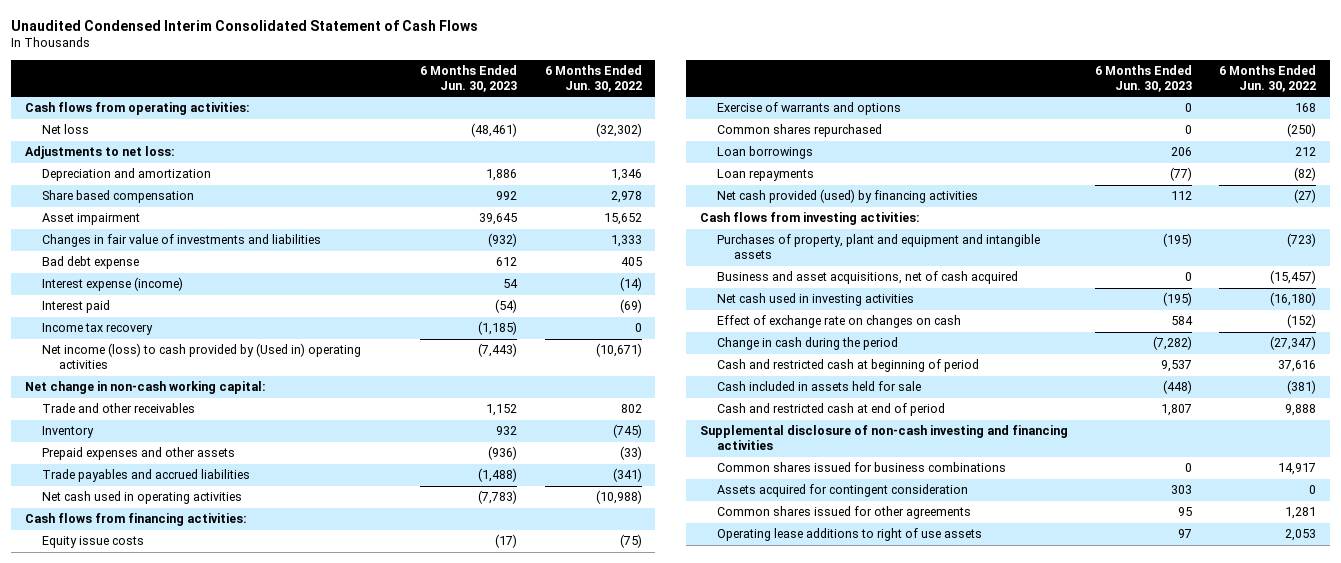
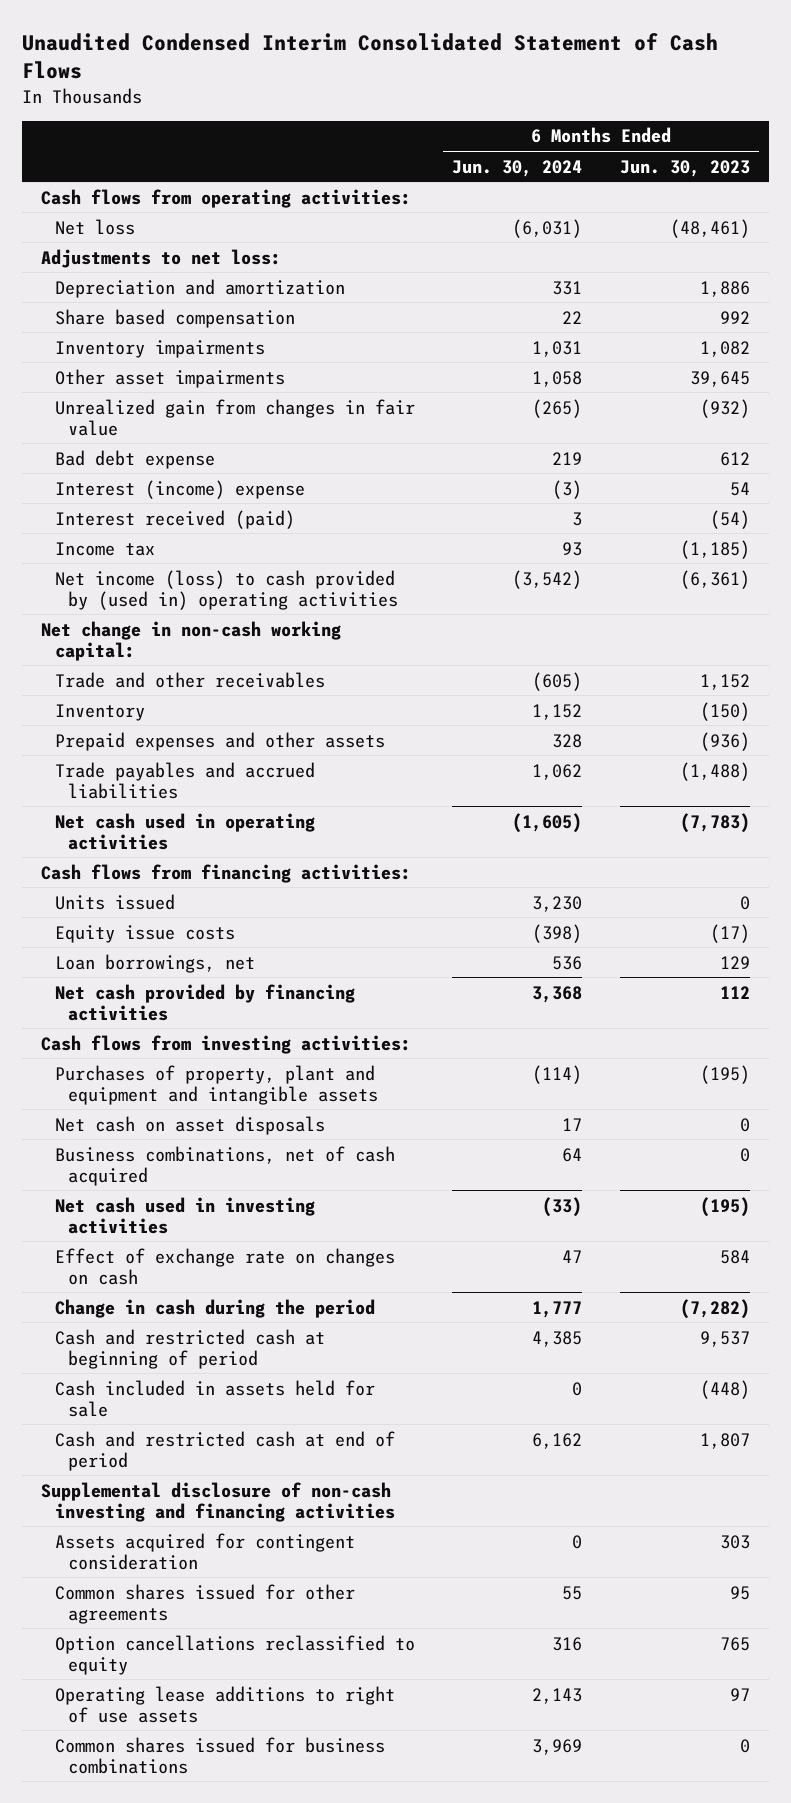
[544,64,642,92] 6 Months Ended Jun. 30, 2022 -> none
none -> [452,159,583,177] Jun. 30, 2024
none -> [54,339,265,358] Inventory impairments
[41,213,140,226] Asset impairment -> [54,368,285,388] Other asset impairments
[41,234,321,248] Changes in fair value of investments and liabilities -> [54,398,415,436] Unrealized gain from changes in fair value
[41,277,183,292] Interest expense (income) -> [54,479,305,499] Interest (income) expense
[41,300,110,314] Interest paid -> [54,509,295,529] Interest received (paid)
[41,323,153,336] Income tax recovery -> [54,541,155,556] Income tax
[41,343,361,370] Net income (loss) to cash provided by (Used in) operating activities -> [54,569,399,610] Net income (loss) to cash provided by (used in) operating activities
[478,343,518,358] (7,443) -> [679,569,750,589] (6,361)
[496,426,518,436] 932 -> [699,701,750,721] (150)
none -> [54,893,175,910] Units issued
[716,102,901,116] Exercise of warrants and options -> none
[716,124,882,138] Common shares repurchased -> none
[716,169,814,182] Loan repayments -> none
[716,146,813,160] Loan borrowings -> [54,953,255,973] Loan borrowings, net
[1171,147,1193,157] 206 -> [719,955,750,969] 129
[716,189,978,204] Net cash provided (used) by financing activities -> [54,983,355,1021] Net cash provided by financing activities
none -> [54,1115,325,1135] Net cash on asset disposals
[716,271,1018,285] Business and asset acquisitions, net of cash acquired -> [54,1145,395,1186] Business combinations, net of cash acquired
none -> [54,1634,415,1675] Option cancellations reclassified to equity
[716,462,1006,473] Common shares issued for business combinations -> [54,1736,385,1774] Common shares issued for business combinations

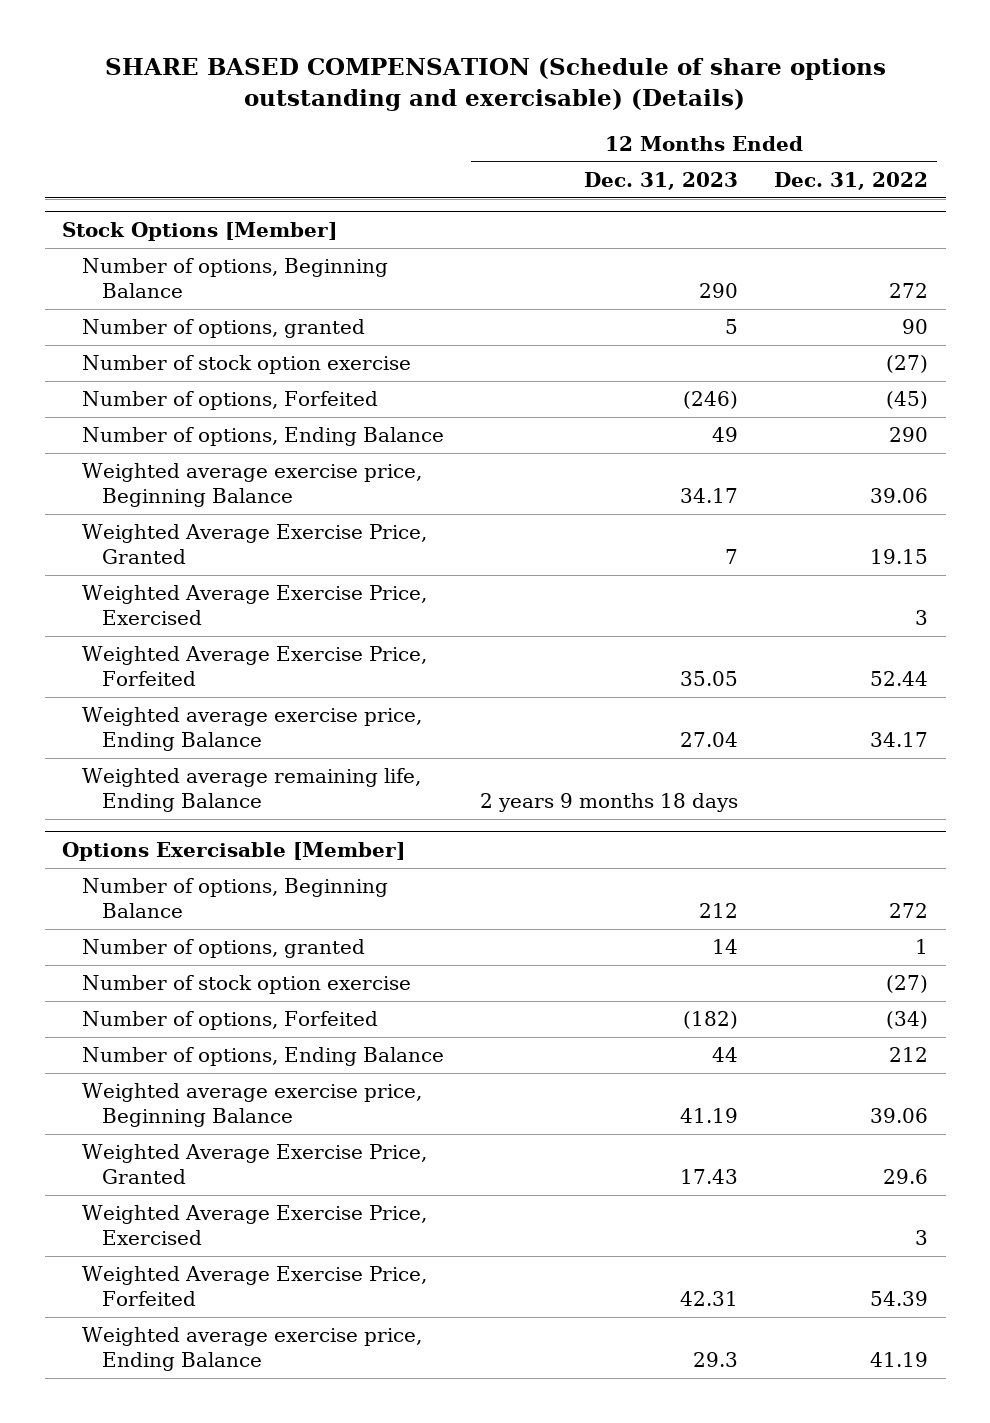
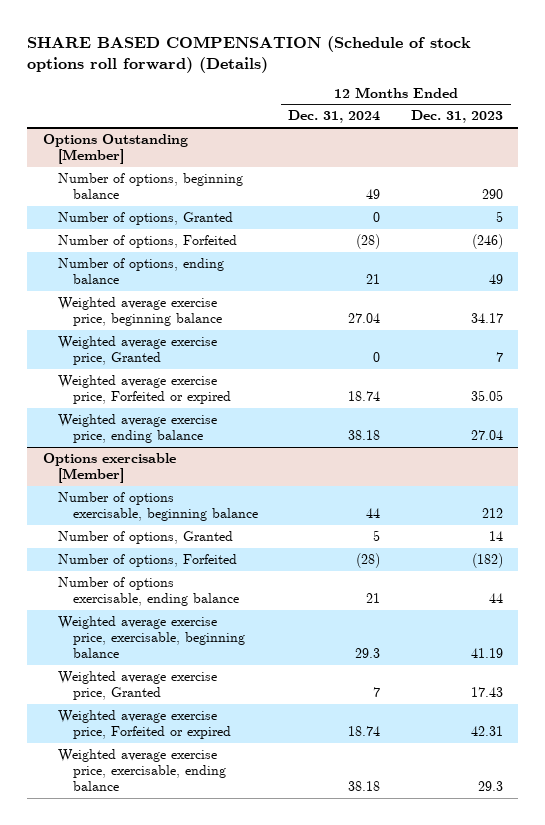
[105,58,887,111] SHARE BASED COMPENSATION (Schedule of share options outstanding and exercisable) (Details) -> [27,35,472,73] SHARE BASED COMPENSATION (Schedule of stock options roll forward) (Details)
[773,171,928,190] Dec. 31, 2022 -> none
none -> [288,110,381,124] Dec. 31, 2024
[82,355,412,375] Number of stock option exercise -> none
[62,221,338,241] Stock Options [Member] -> [42,133,188,165] Options Outstanding [Member]
[82,258,389,299] Number of options, Beginning Balance -> [57,172,243,200] Number of options, beginning balance
[82,319,366,339] Number of options, granted -> [57,211,233,225] Number of options, Granted
[82,585,428,626] Weighted Average Exercise Price, Exercised -> none
[82,768,422,813] Weighted average remaining life, Ending Balance -> none
[82,975,412,995] Number of stock option exercise -> none
[82,427,445,447] Number of options, Ending Balance -> [57,257,224,285] Number of options, ending balance
[82,463,423,508] Weighted average exercise price, Beginning Balance -> [57,296,222,327] Weighted average exercise price, beginning balance
[82,524,428,565] Weighted Average Exercise Price, Granted -> [57,335,217,366] Weighted average exercise price, Granted
[82,646,428,687] Weighted Average Exercise Price, Forfeited -> [57,374,231,405] Weighted average exercise price, Forfeited or expired
[82,707,423,752] Weighted average exercise price, Ending Balance -> [57,413,217,444] Weighted average exercise price, ending balance
[62,841,406,861] Options Exercisable [Member] -> [42,452,176,484] Options exercisable [Member]
[82,878,389,919] Number of options, Beginning Balance -> [57,491,258,522] Number of options exercisable, beginning balance
[82,939,366,959] Number of options, granted -> [57,530,233,544] Number of options, Granted
[82,1205,428,1246] Weighted Average Exercise Price, Exercised -> none
[82,1047,445,1067] Number of options, Ending Balance -> [57,576,239,607] Number of options exercisable, ending balance
[82,1083,423,1128] Weighted average exercise price, Beginning Balance -> [57,615,245,659] Weighted average exercise price, exercisable, beginning balance
[82,1144,428,1185] Weighted Average Exercise Price, Granted -> [57,670,217,701] Weighted average exercise price, Granted
[82,1266,428,1307] Weighted Average Exercise Price, Forfeited -> [57,709,231,740] Weighted average exercise price, Forfeited or expired
[82,1327,423,1372] Weighted average exercise price, Ending Balance -> [57,748,226,792] Weighted average exercise price, exercisable, ending balance

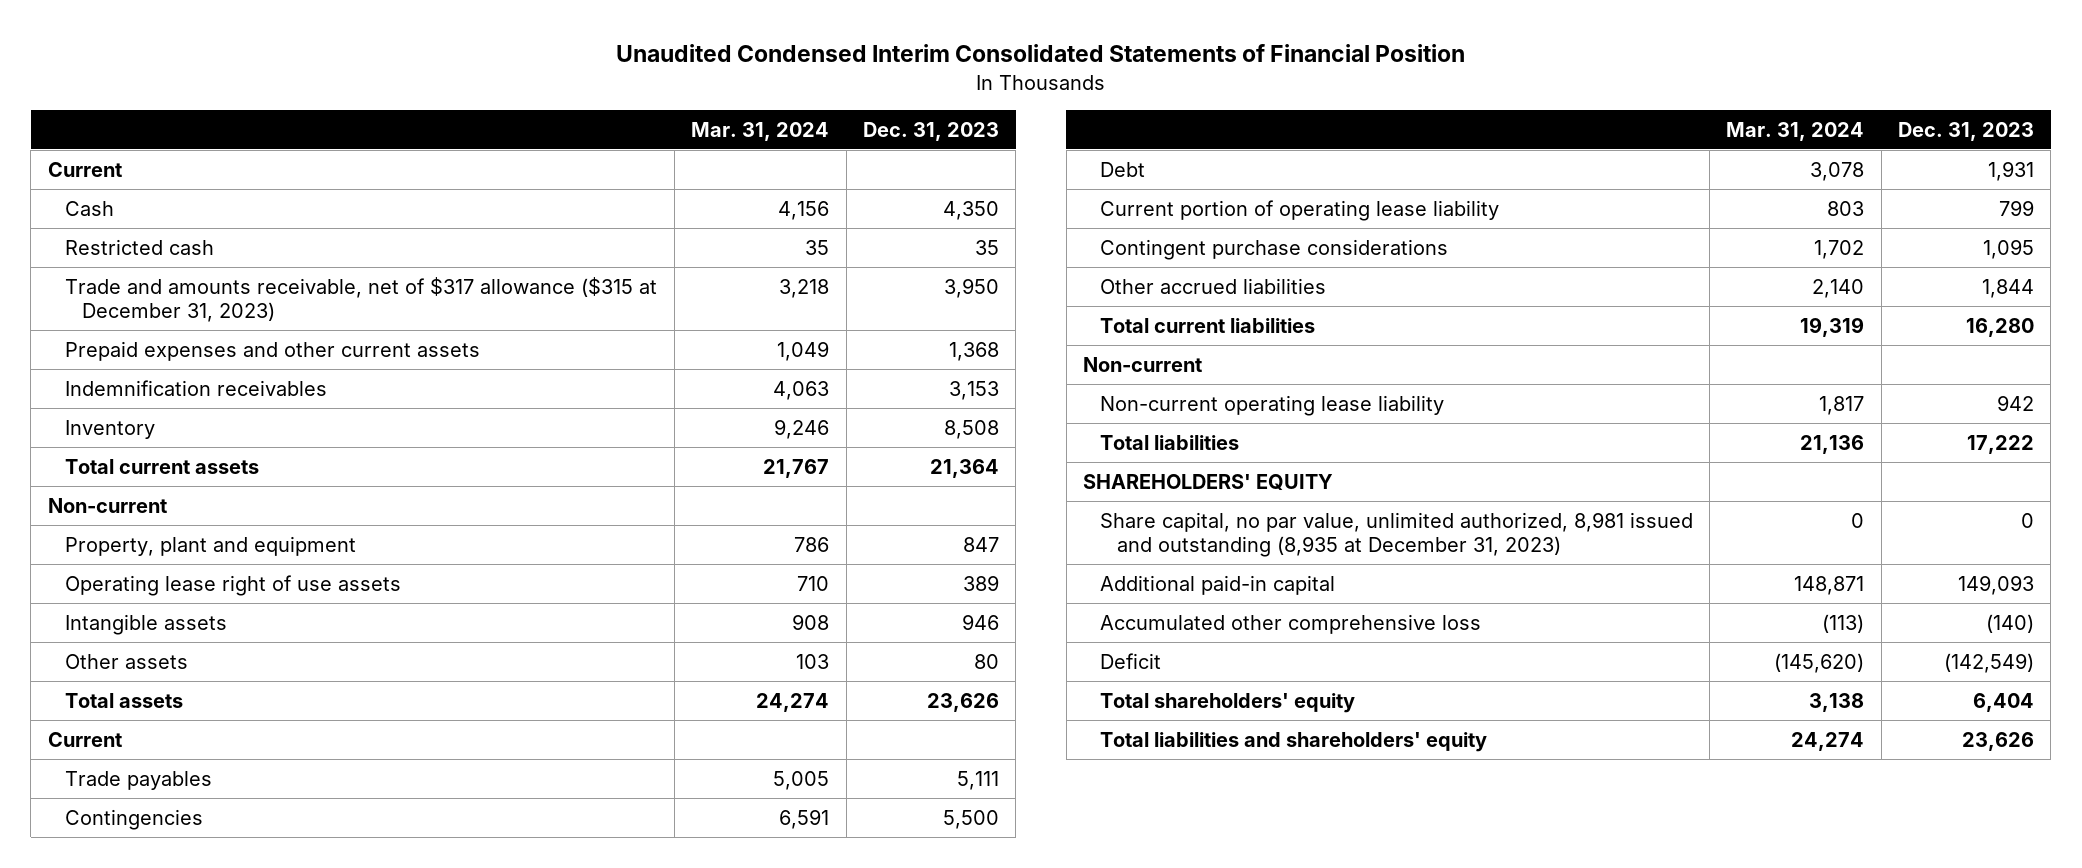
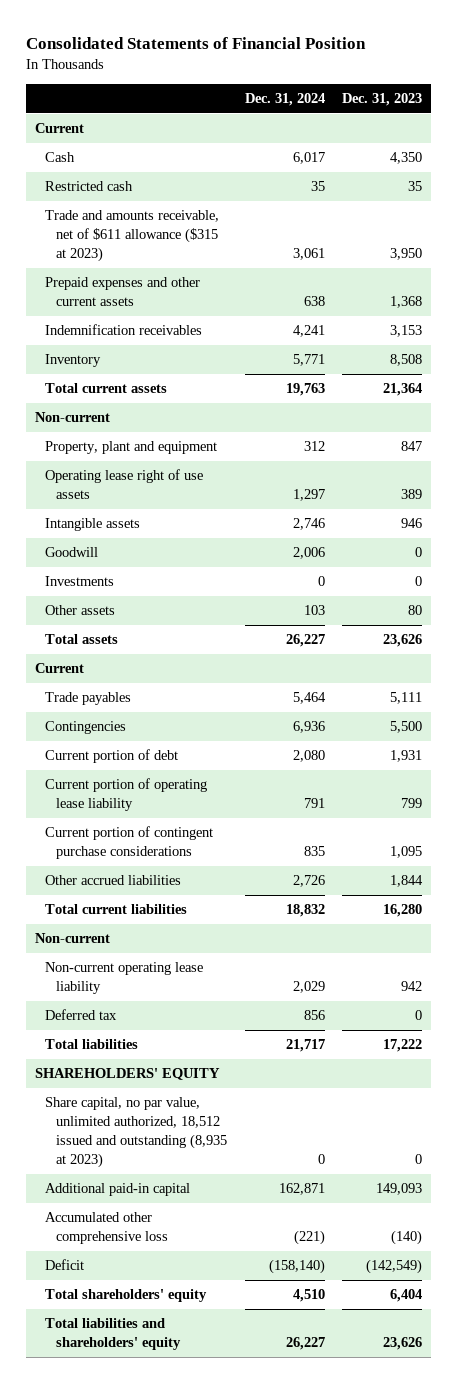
[615,44,1465,63] Unaudited Condensed Interim Consolidated Statements of Financial Position -> [26,37,367,50] Consolidated Statements of Financial Position
[691,121,830,141] Mar. 31, 2024 -> none
none -> [244,93,325,107] Dec. 31, 2024
[64,276,657,323] Trade and amounts receivable, net of $317 allowance ($315 at December 31, 2023) -> [45,210,220,263] Trade and amounts receivable, net of $611 allowance ($315 at 2023)
none -> [45,547,99,558] Goodwill
none -> [45,576,115,587] Investments
[1099,161,1145,177] Debt -> [45,749,179,764] Current portion of debt
[1099,238,1448,260] Contingent purchase considerations -> [45,826,214,860] Current portion of contingent purchase considerations
none -> [45,1009,118,1021] Deferred tax
[1099,511,1693,558] Share capital, no par value, unlimited authorized, 8,981 issued and outstanding (8,935 at December 31, 2023) -> [45,1097,227,1169] Share capital, no par value, unlimited authorized, 18,512 issued and outstanding (8,935 at 2023)

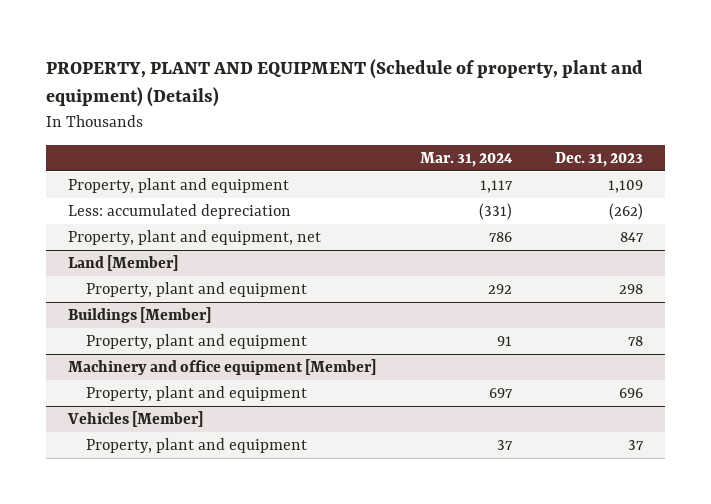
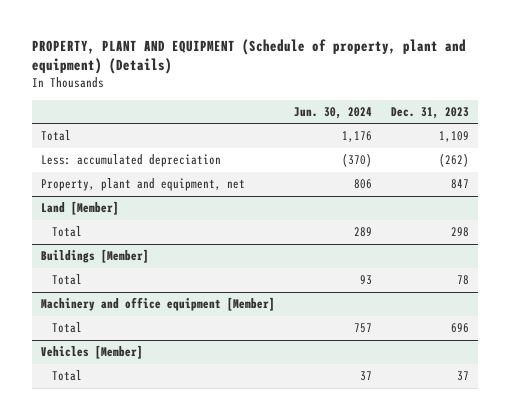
[419,152,513,168] Mar. 31, 2024 -> none
none -> [293,106,372,119] Jun. 30, 2024
[68,178,290,194] Property, plant and equipment -> [40,130,71,142] Total
[85,282,307,298] Property, plant and equipment -> [51,226,82,238] Total
[85,334,307,350] Property, plant and equipment -> [51,274,82,286] Total
[85,386,307,402] Property, plant and equipment -> [51,322,82,334] Total
[85,438,307,454] Property, plant and equipment -> [51,370,82,382] Total

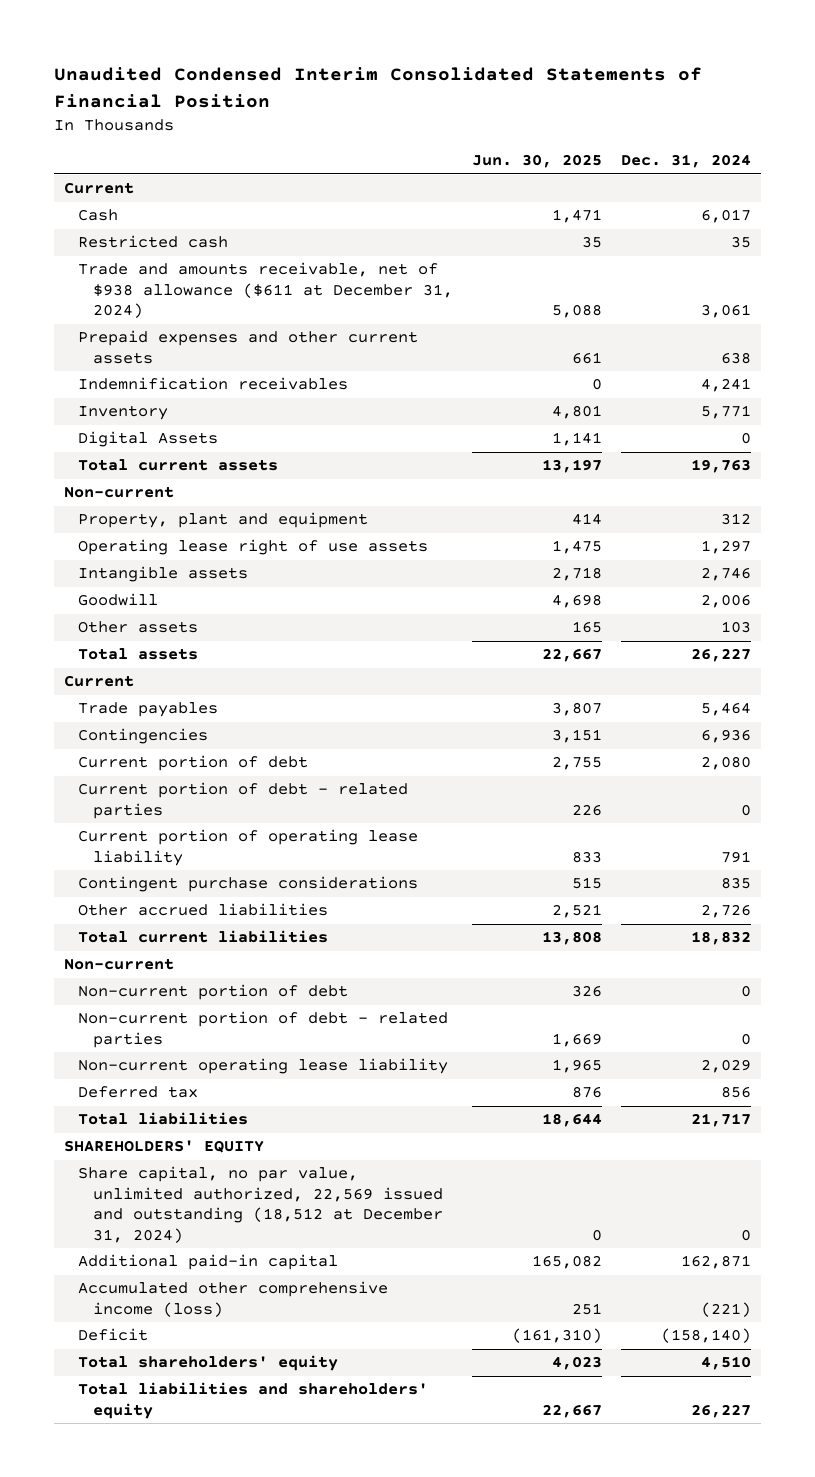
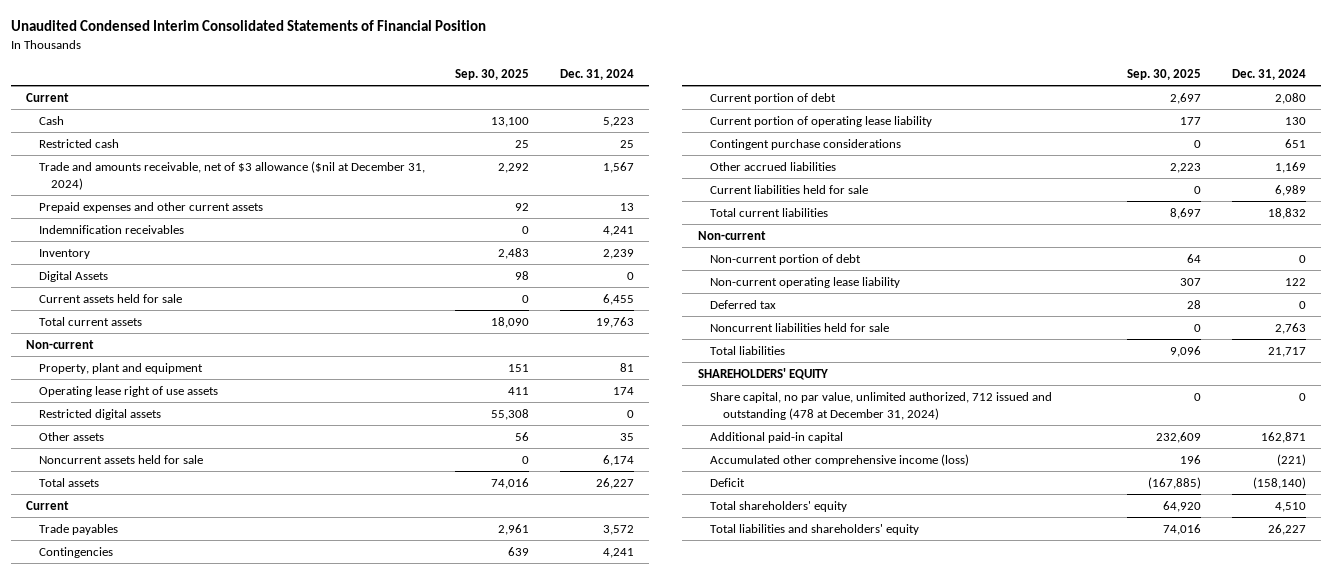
[472,154,603,169] Jun. 30, 2025 -> none
none -> [455,68,530,80] Sep. 30, 2025
[701,209,752,224] 6,017 -> [603,117,635,128] 5,223
[731,236,752,249] 35 -> [620,140,635,149] 25
[78,262,453,319] Trade and amounts receivable, net of $938 allowance ($611 at December 31, 2024) -> [38,161,425,190] Trade and amounts receivable, net of $3 allowance ($nil at December 31, 2024)
[701,304,752,319] 3,061 -> [603,162,635,174] 1,567
[721,351,752,364] 638 -> [620,203,635,212] 13
[701,405,752,420] 5,771 -> [603,249,635,260] 2,239
none -> [38,294,182,304] Current assets held for sale
[78,566,249,583] Intangible assets -> none
[78,593,159,607] Goodwill -> none
[721,513,752,526] 312 -> [620,363,635,373] 81
[701,540,752,555] 1,297 -> [613,387,635,396] 174
none -> [38,409,161,421] Restricted digital assets
[721,621,752,634] 103 -> [620,433,635,442] 35
none -> [38,455,203,465] Noncurrent assets held for sale
[701,702,752,717] 5,464 -> [603,525,635,536] 3,572
[701,729,752,744] 6,936 -> [603,548,635,559] 4,241
[78,782,409,819] Current portion of debt - related parties -> none
[721,850,752,863] 791 -> [1284,117,1306,126] 130
[721,877,752,890] 835 -> [1284,139,1306,149] 651
[701,904,752,919] 2,726 -> [1274,162,1306,174] 1,169
none -> [710,185,869,195] Current liabilities held for sale
[78,1011,449,1048] Non-current portion of debt - related parties -> none
[701,1059,752,1074] 2,029 -> [1284,278,1306,287] 122
[721,1086,752,1099] 856 -> [1298,301,1306,310] 0
none -> [710,323,890,333] Noncurrent liabilities held for sale
[78,1166,443,1243] Share capital, no par value, unlimited authorized, 22,569 issued and outstanding (18,512 at December 31, 2024) -> [710,392,1053,420] Share capital, no par value, unlimited authorized, 712 issued and outstanding (478 at December 31, 2024)

